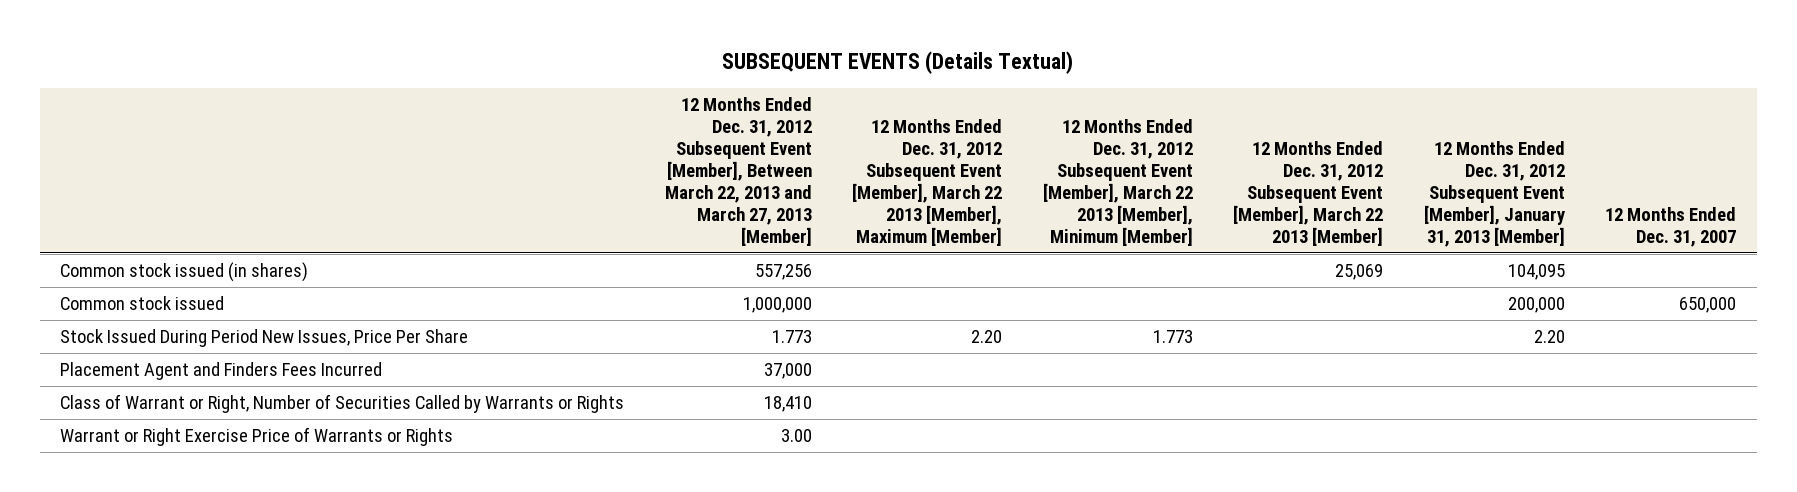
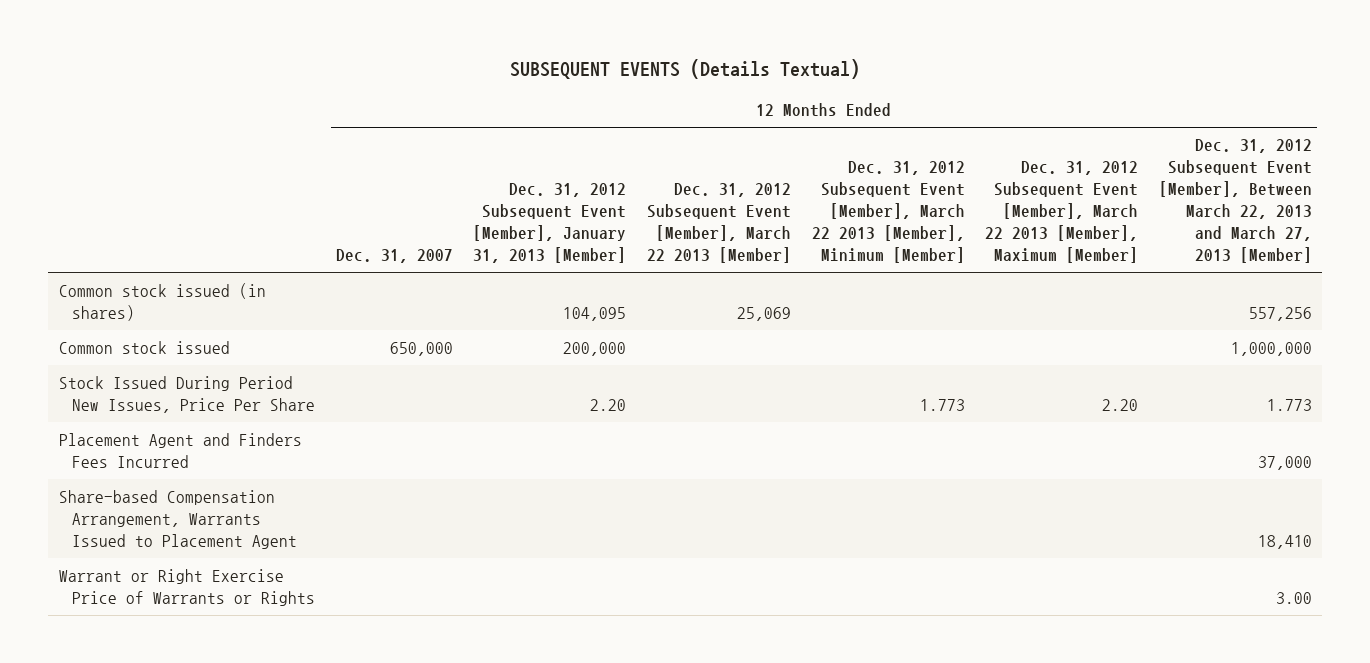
[60,394,625,414] Class of Warrant or Right, Number of Securities Called by Warrants or Rights -> [58,490,298,549] Share-based Compensation Arrangement, Warrants Issued to Placement Agent

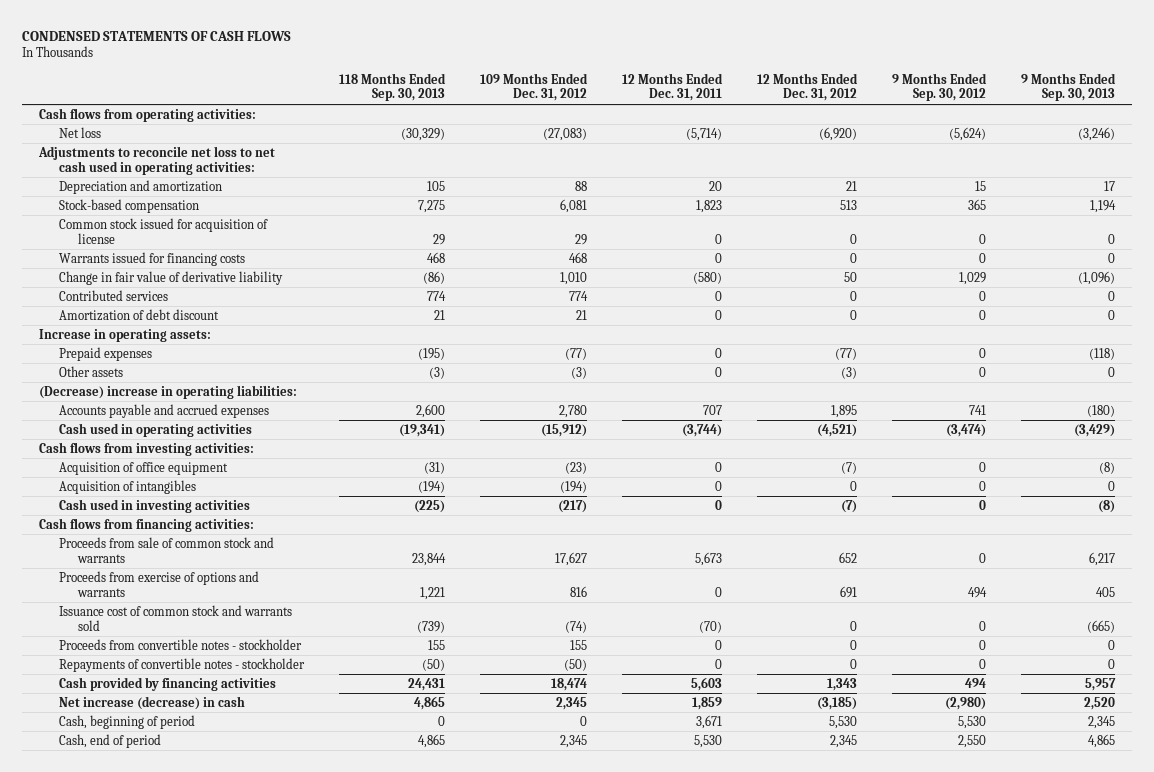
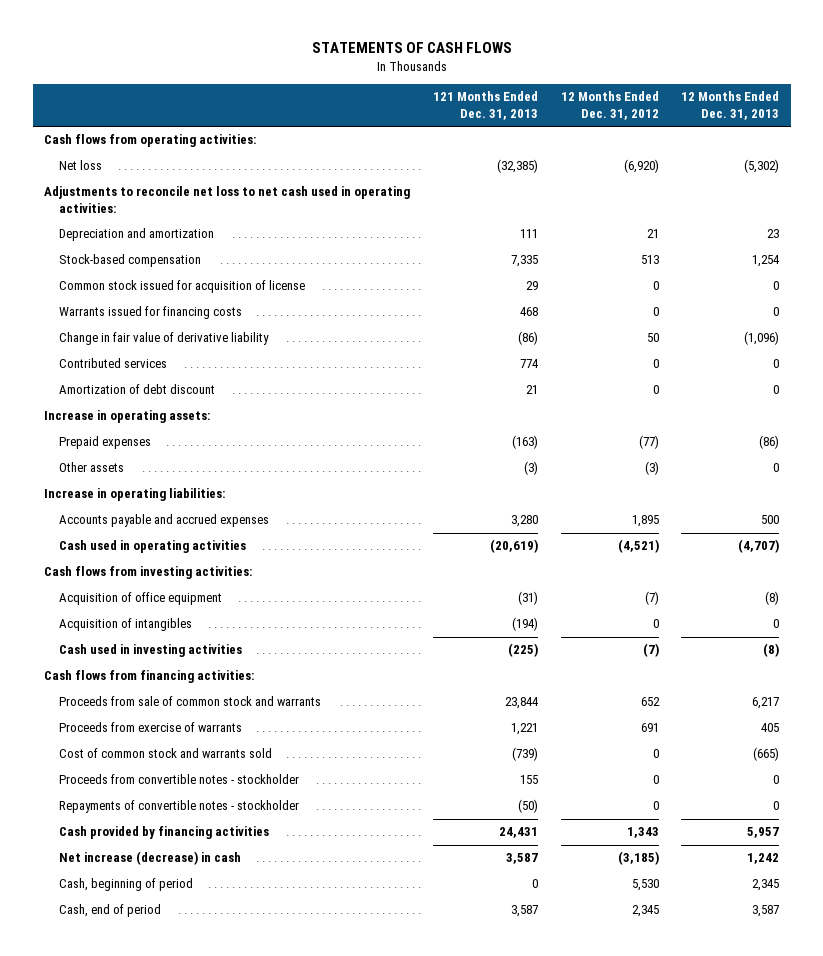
[21,30,291,41] CONDENSED STATEMENTS OF CASH FLOWS -> [311,41,512,53] STATEMENTS OF CASH FLOWS
[338,72,446,102] 118 Months Ended Sep. 30, 2013 -> none
[479,72,588,102] 109 Months Ended Dec. 31, 2012 -> none
[621,72,723,102] 12 Months Ended Dec. 31, 2011 -> none
[891,72,987,102] 9 Months Ended Sep. 30, 2012 -> none
[1020,72,1116,102] 9 Months Ended Sep. 30, 2013 -> none
none -> [432,91,538,120] 121 Months Ended Dec. 31, 2013
none -> [681,91,780,120] 12 Months Ended Dec. 31, 2013
[39,384,298,399] (Decrease) increase in operating liabilities: -> [44,488,226,502] Increase in operating liabilities:
[58,570,259,597] Proceeds from exercise of options and warrants -> [58,722,242,733] Proceeds from exercise of warrants
[58,604,292,631] Issuance cost of common stock and warrants sold -> [58,748,272,759] Cost of common stock and warrants sold

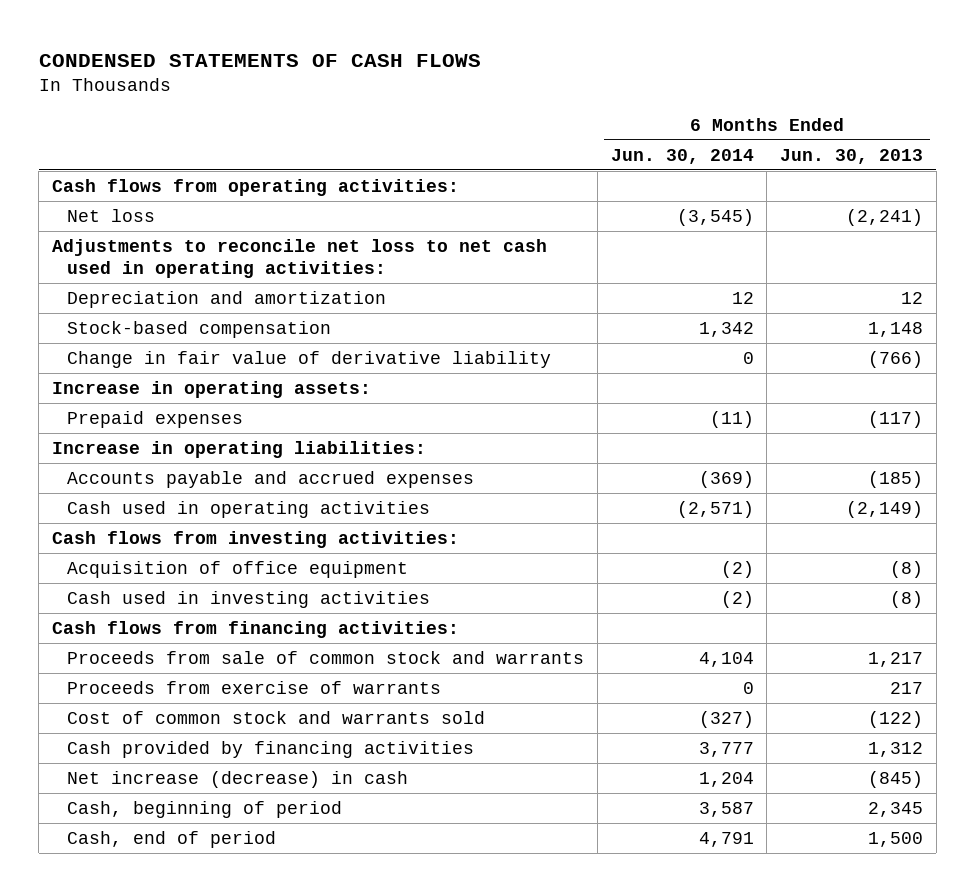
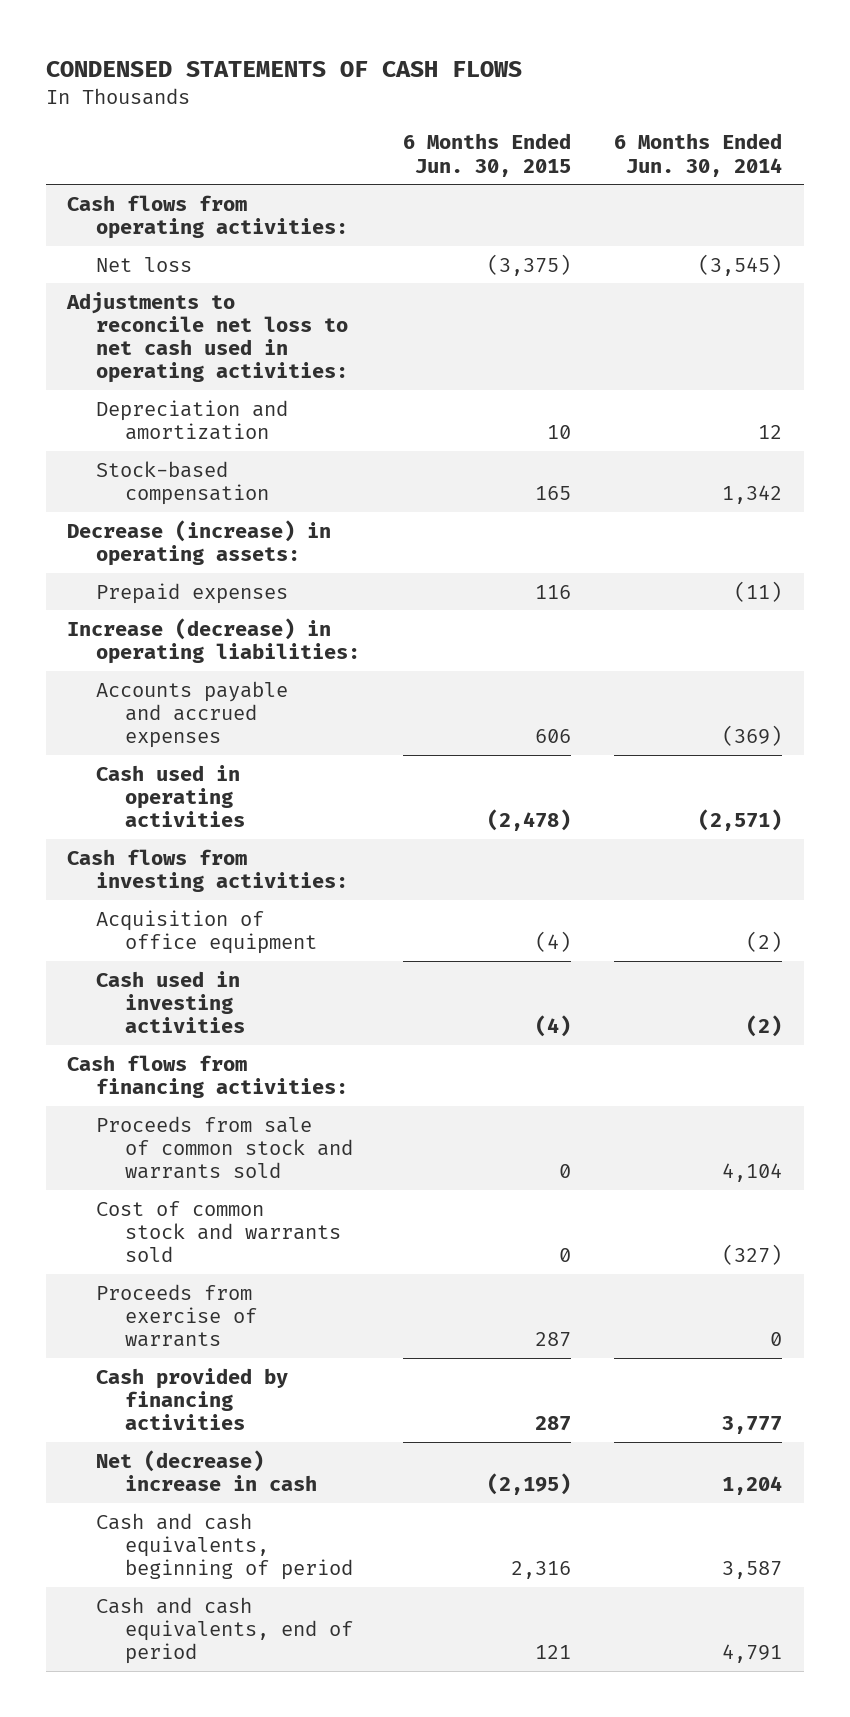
[779,148,923,164] Jun. 30, 2013 -> none
none -> [403,133,572,177] 6 Months Ended Jun. 30, 2015
[67,351,552,369] Change in fair value of derivative liability -> none
[51,381,371,399] Increase in operating assets: -> [67,519,332,566] Decrease (increase) in operating assets:
[51,441,426,459] Increase in operating liabilities: -> [67,617,361,664] Increase (decrease) in operating liabilities:
[67,651,585,665] Proceeds from sale of common stock and warrants -> [96,1115,353,1180] Proceeds from sale of common stock and warrants sold
[67,681,442,695] Proceeds from exercise of warrants -> [96,1283,257,1348] Proceeds from exercise of warrants
[67,771,409,789] Net increase (decrease) in cash -> [96,1449,317,1491] Net (decrease) increase in cash
[67,801,343,819] Cash, beginning of period -> [96,1512,353,1581] Cash and cash equivalents, beginning of period
[67,831,277,849] Cash, end of period -> [96,1596,353,1665] Cash and cash equivalents, end of period

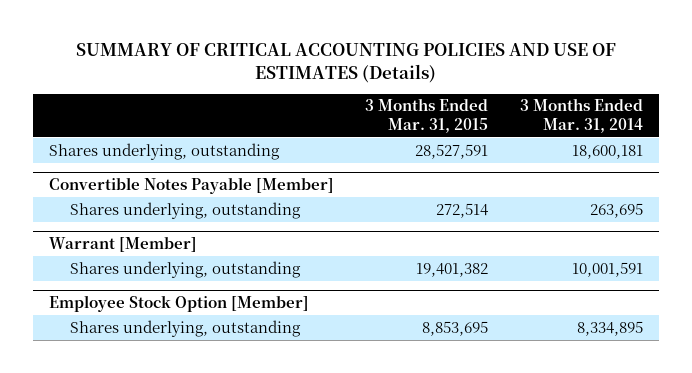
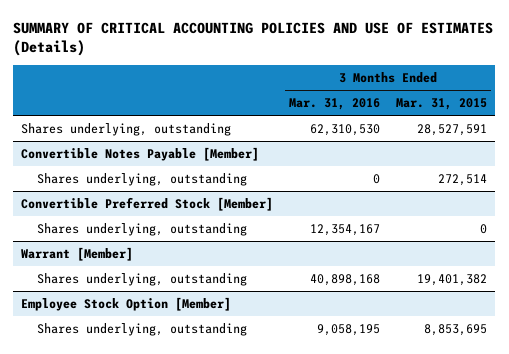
[520,98,644,133] 3 Months Ended Mar. 31, 2014 -> none
none -> [289,98,381,111] Mar. 31, 2016
none -> [21,197,274,212] Convertible Preferred Stock [Member]
none -> [37,223,248,237] Shares underlying, outstanding

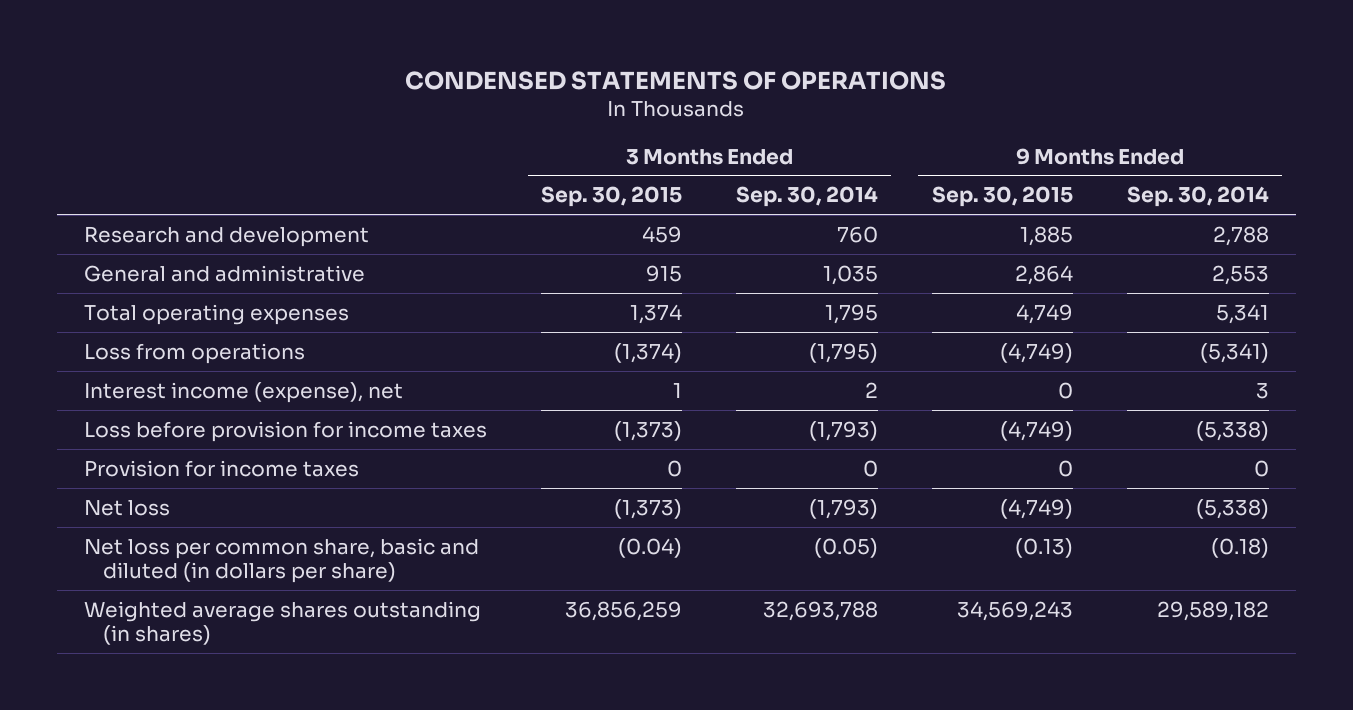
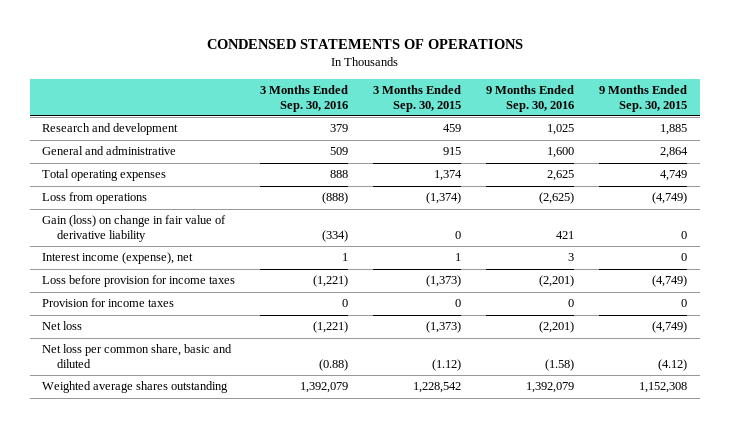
[735,186,878,208] Sep. 30, 2014 -> none
[1126,186,1269,208] Sep. 30, 2014 -> none
none -> [260,85,349,112] 3 Months Ended Sep. 30, 2016
none -> [486,85,575,112] 9 Months Ended Sep. 30, 2016
none -> [42,215,227,242] Gain (loss) on change in fair value of derivative liability
[84,537,480,584] Net loss per common share, basic and diluted (in dollars per share) -> [42,344,233,368] Net loss per common share, basic and diluted
[618,537,683,558] (0.04) -> [432,358,462,371] (1.12)
[1014,537,1073,558] (0.13) -> [658,358,688,371] (4.12)
[84,600,482,646] Weighted average shares outstanding (in shares) -> [42,381,229,394] Weighted average shares outstanding
[565,600,683,621] 36,856,259 -> [413,382,462,394] 1,228,542
[956,600,1073,621] 34,569,243 -> [639,382,688,394] 1,152,308

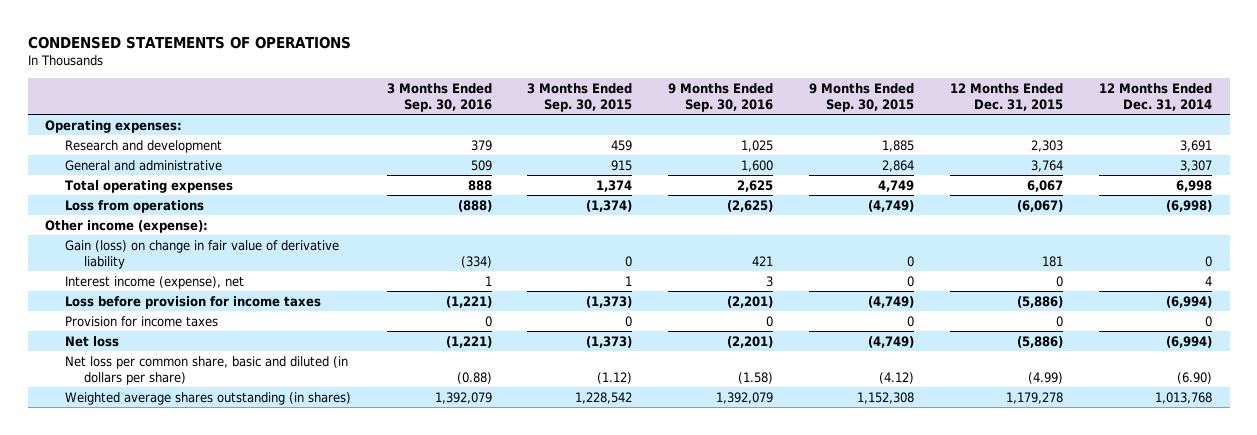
none -> [949,83,1063,112] 12 Months Ended Dec. 31, 2015
none -> [1098,83,1212,112] 12 Months Ended Dec. 31, 2014
none -> [45,119,183,133] Operating expenses:
none -> [45,219,209,233] Other income (expense):
[42,344,233,368] Net loss per common share, basic and diluted -> [64,355,348,385] Net loss per common share, basic and diluted (in dollars per share)
[42,381,229,394] Weighted average shares outstanding -> [64,391,351,405] Weighted average shares outstanding (in shares)

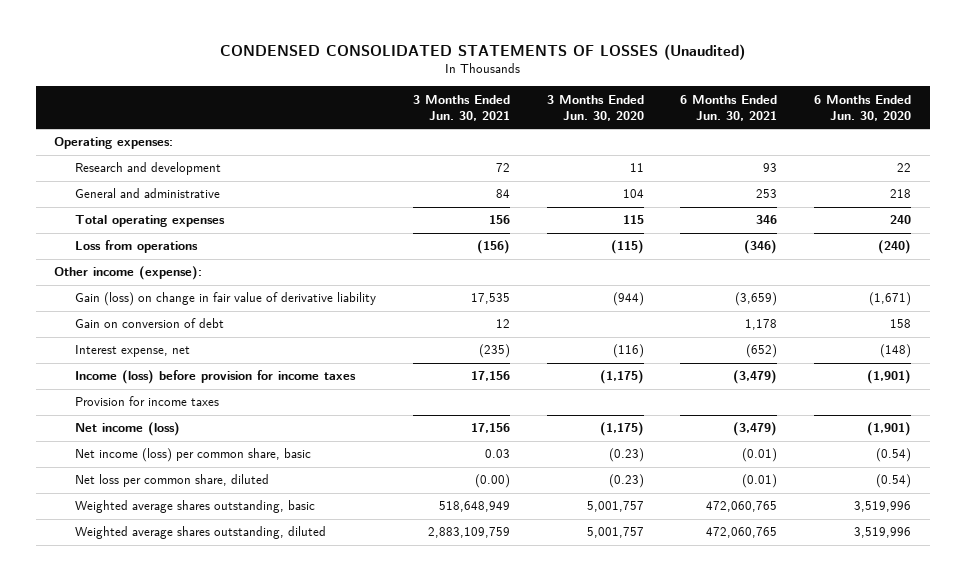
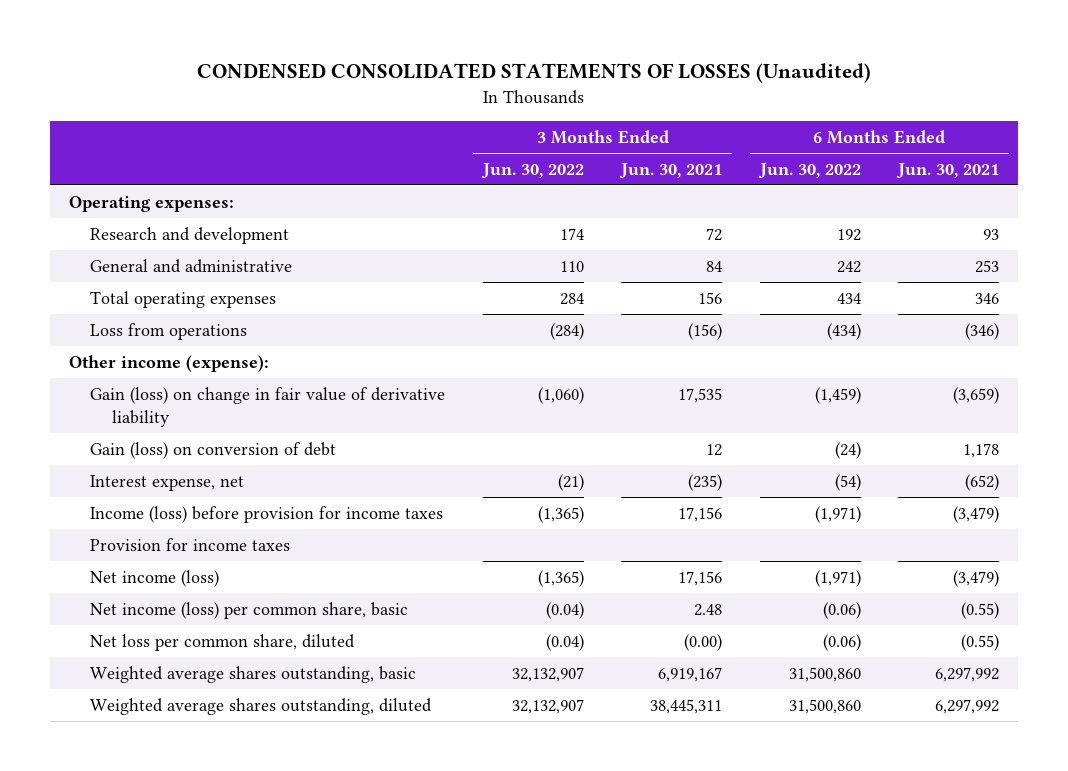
[546,94,644,121] 3 Months Ended Jun. 30, 2020 -> none
[814,94,912,121] 6 Months Ended Jun. 30, 2020 -> none
none -> [480,162,584,179] Jun. 30, 2022
none -> [757,162,861,179] Jun. 30, 2022
[74,318,224,329] Gain on conversion of debt -> [90,441,337,459] Gain (loss) on conversion of debt
[484,449,510,459] 0.03 -> [694,603,723,616] 2.48
[742,448,778,463] (0.01) -> [961,601,1000,619] (0.55)
[742,474,778,489] (0.01) -> [961,633,1000,651] (0.55)
[438,501,510,513] 518,648,949 -> [658,666,723,682] 6,919,167
[706,501,778,513] 472,060,765 -> [935,666,1000,682] 6,297,992
[427,527,510,539] 2,883,109,759 -> [650,698,723,714] 38,445,311
[706,527,778,539] 472,060,765 -> [935,698,1000,714] 6,297,992

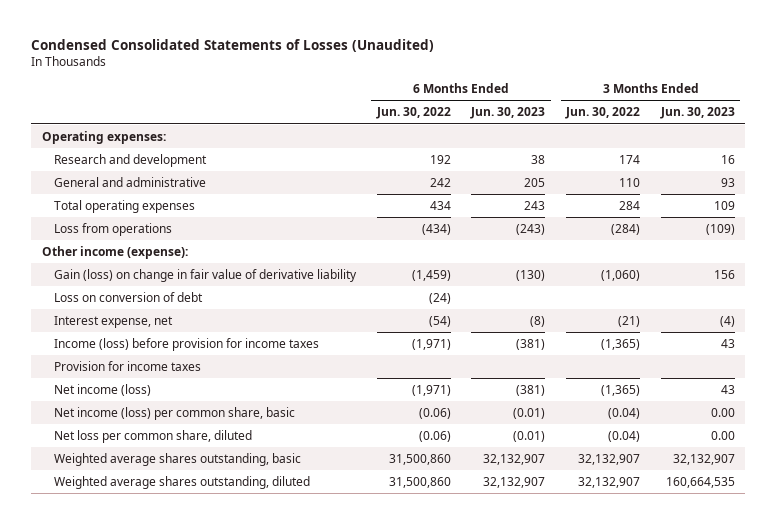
[197,63,872,84] CONDENSED CONSOLIDATED STATEMENTS OF LOSSES (Unaudited) -> [31,38,435,52] Condensed Consolidated Statements of Losses (Unaudited)
[619,162,723,179] Jun. 30, 2021 -> none
[896,162,1000,179] Jun. 30, 2021 -> none
none -> [470,107,546,120] Jun. 30, 2023
none -> [659,107,735,120] Jun. 30, 2023
[90,441,337,459] Gain (loss) on conversion of debt -> [53,291,203,302] Loss on conversion of debt

